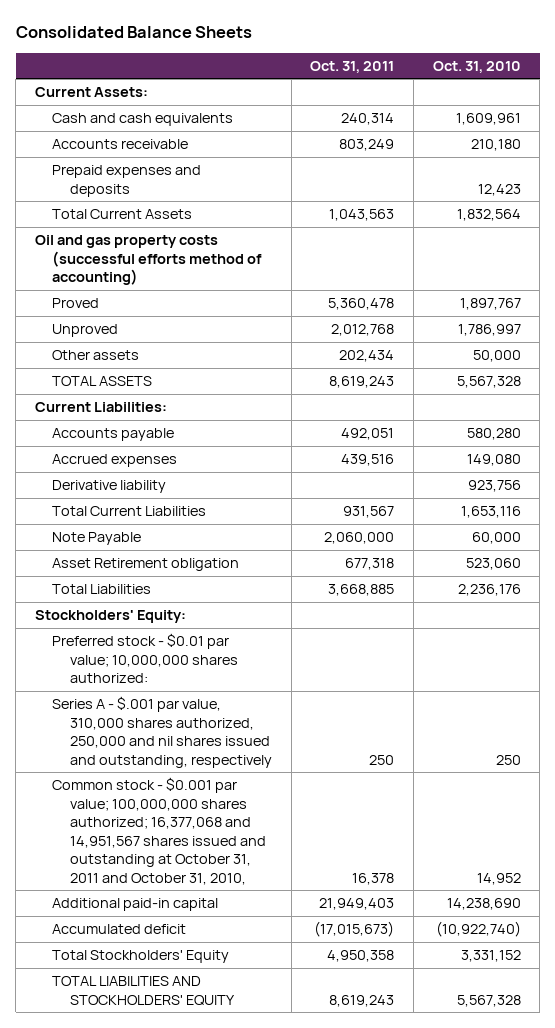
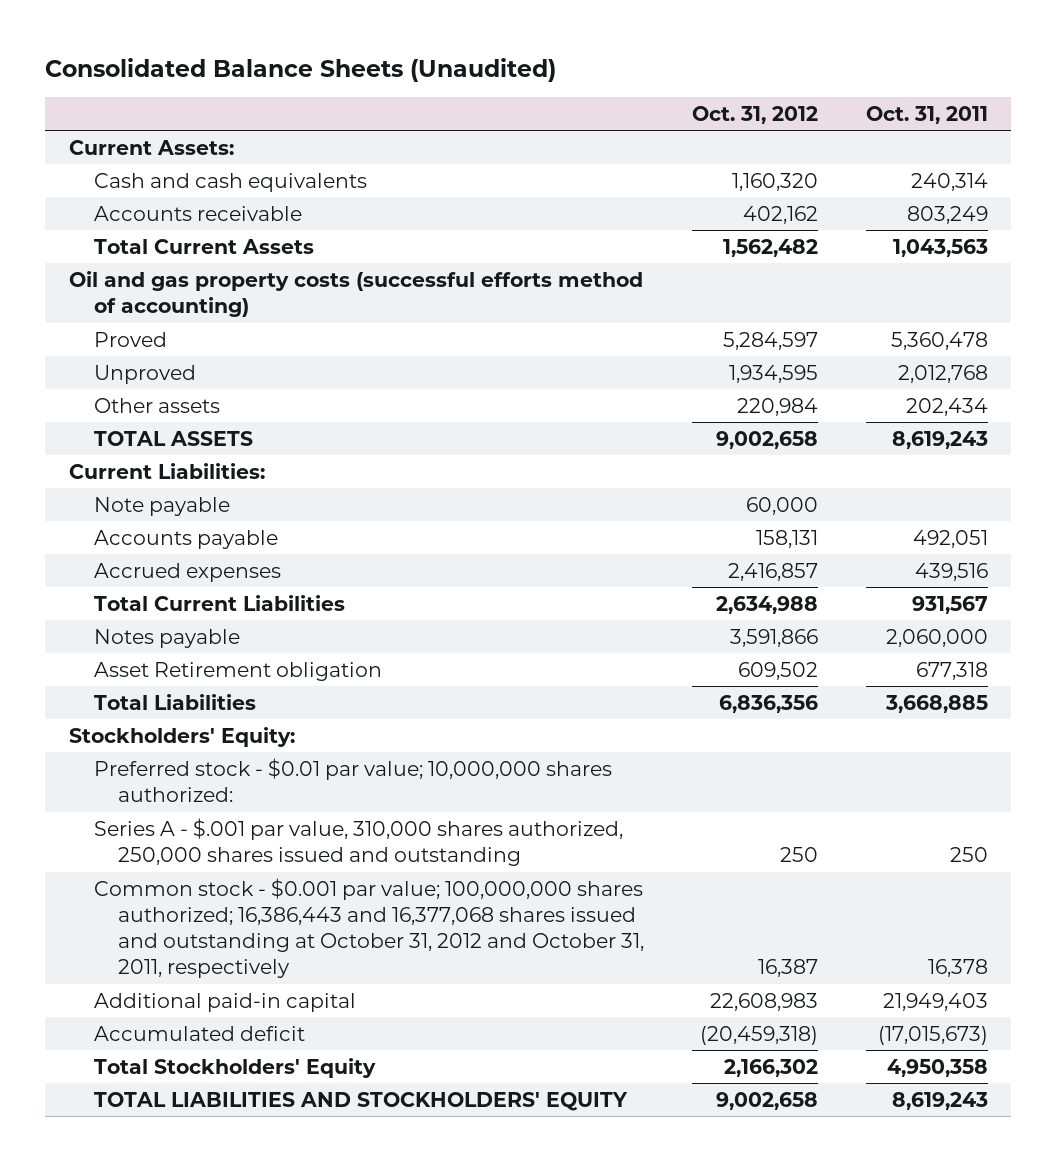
[15,26,252,39] Consolidated Balance Sheets -> [45,57,557,82] Consolidated Balance Sheets (Unaudited)
[432,60,521,73] Oct. 31, 2010 -> none
none -> [691,105,818,124] Oct. 31, 2012
[52,165,202,197] Prepaid expenses and deposits -> none
none -> [93,496,230,516] Note payable
[52,480,167,494] Derivative liability -> none
[52,532,142,546] Note Payable -> [93,628,240,648] Notes payable
[52,696,273,768] Series A - $.001 par value, 310,000 shares authorized, 250,000 and nil shares issued and outstanding, respectively -> [93,817,623,866] Series A - $.001 par value, 310,000 shares authorized, 250,000 shares issued and outstanding
[52,777,267,885] Common stock - $0.001 par value; 100,000,000 shares authorized; 16,377,068 and 14,951,567 shares issued and outstanding at October 31, 2011 and October 31, 2010, -> [93,877,645,979] Common stock - $0.001 par value; 100,000,000 shares authorized; 16,386,443 and 16,377,068 shares issued and outstanding at October 31, 2012 and October 31, 2011, respectively

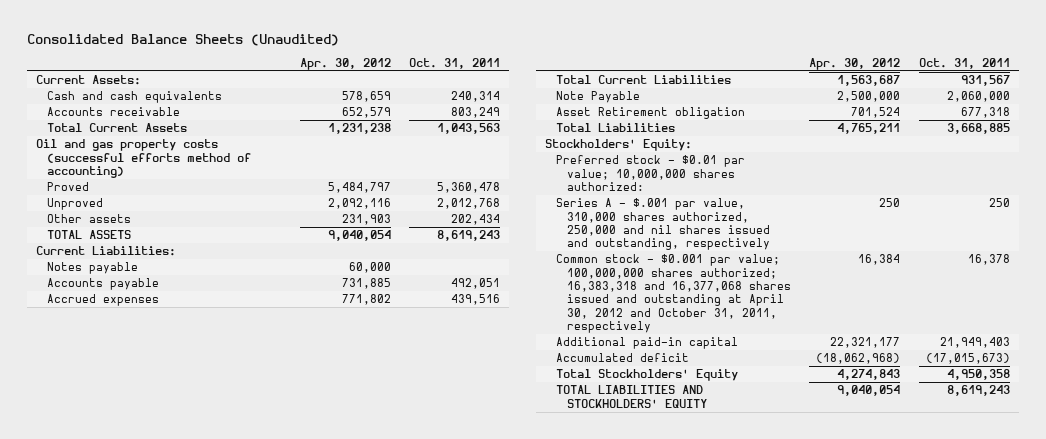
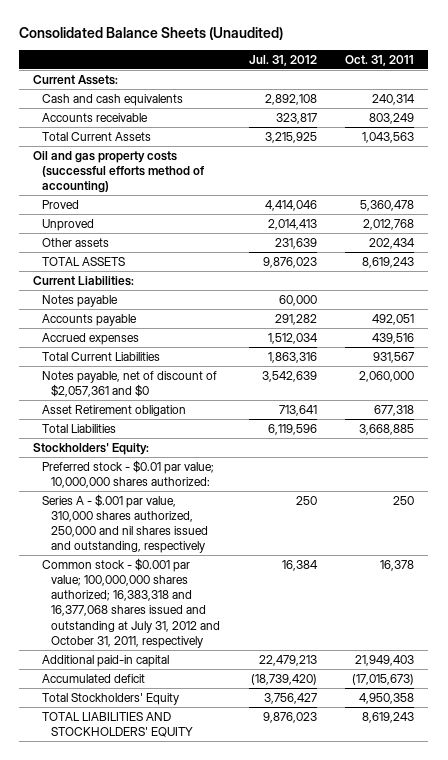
[300,57,392,70] Apr. 30, 2012 -> none
none -> [248,54,317,66] Jul. 31, 2012
[556,91,641,104] Note Payable -> [42,370,218,397] Notes payable, net of discount of $2,057,361 and $0
[556,254,792,334] Common stock - $0.001 par value; 100,000,000 shares authorized; 16,383,318 and 16,377,068 shares issued and outstanding at April 30, 2012 and October 31, 2011, respectively -> [42,557,221,648] Common stock - $0.001 par value; 100,000,000 shares authorized; 16,383,318 and 16,377,068 shares issued and outstanding at July 31, 2012 and October 31, 2011, respectively

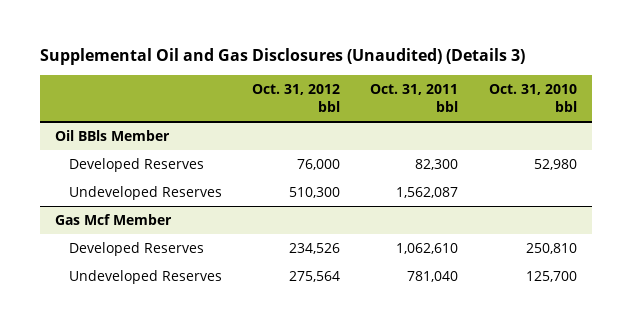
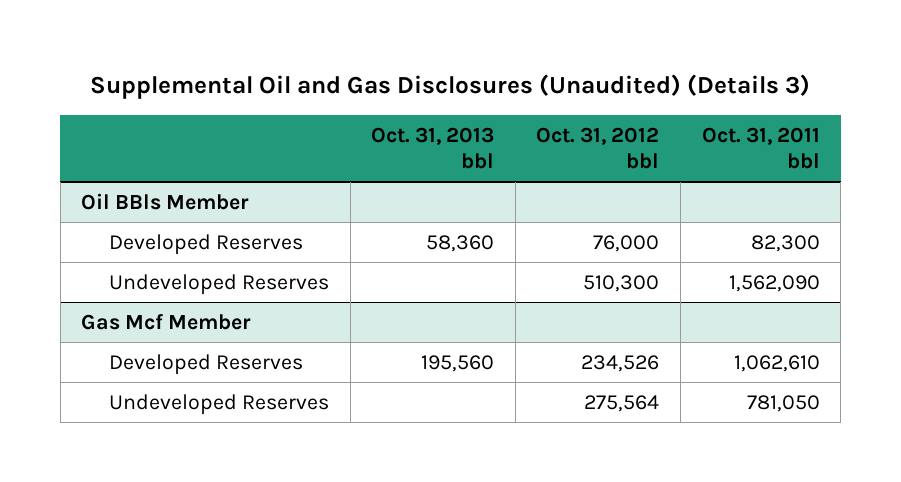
[488,84,577,113] Oct. 31, 2010 bbl -> none
none -> [371,126,495,169] Oct. 31, 2013 bbl
[396,186,459,198] 1,562,087 -> [728,274,820,292] 1,562,090
[407,270,459,282] 781,040 -> [746,394,820,412] 781,050

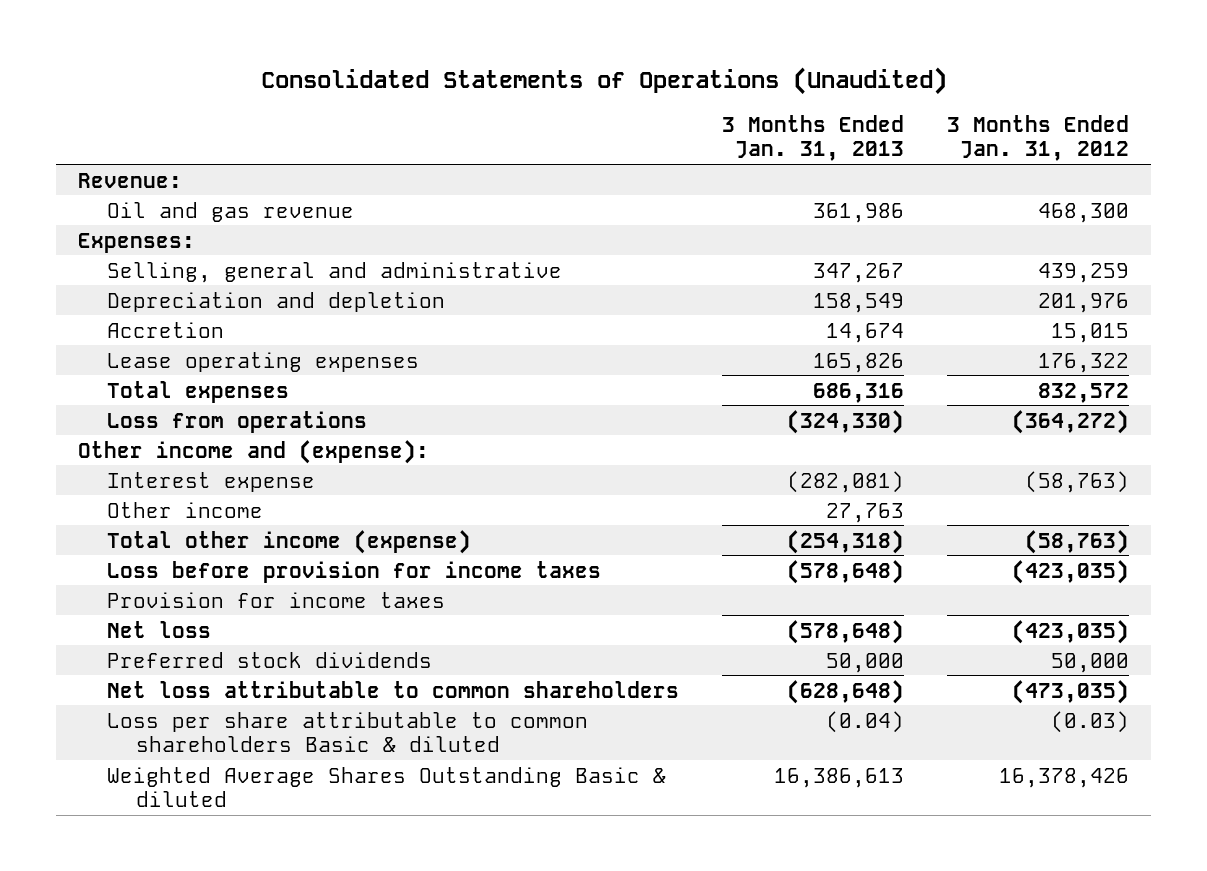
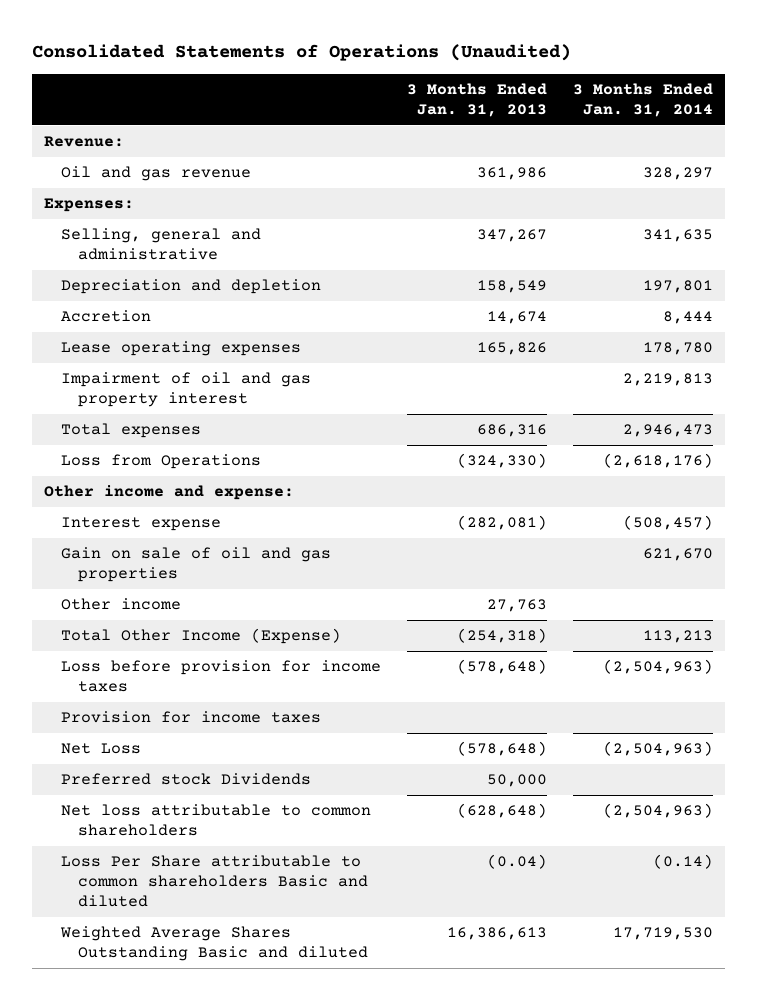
[947,114,1130,162] 3 Months Ended Jan. 31, 2012 -> none
none -> [572,83,713,118] 3 Months Ended Jan. 31, 2014
none -> [61,372,312,408] Impairment of oil and gas property interest
[106,410,367,433] Loss from operations -> [61,454,262,470] Loss from Operations
[77,439,429,464] Other income and (expense): -> [44,485,295,501] Other income and expense:
none -> [61,547,332,583] Gain on sale of oil and gas properties
[106,529,471,554] Total other income (expense) -> [61,628,342,645] Total Other Income (Expense)
[106,620,211,638] Net loss -> [61,743,142,755] Net Loss
[106,651,432,668] Preferred stock dividends -> [61,773,312,786] Preferred stock Dividends
[106,711,588,752] Loss per share attributable to common shareholders Basic & diluted -> [61,855,368,908] Loss Per Share attributable to common shareholders Basic and diluted
[106,766,666,807] Weighted Average Shares Outstanding Basic & diluted -> [60,926,368,962] Weighted Average Shares Outstanding Basic and diluted

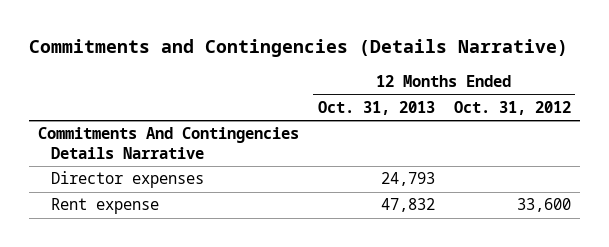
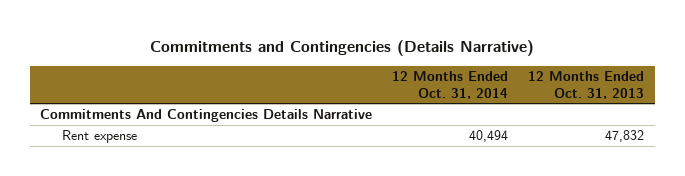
[453,101,571,116] Oct. 31, 2012 -> none
none -> [392,71,509,99] 12 Months Ended Oct. 31, 2014
[50,171,204,189] Director expenses -> none

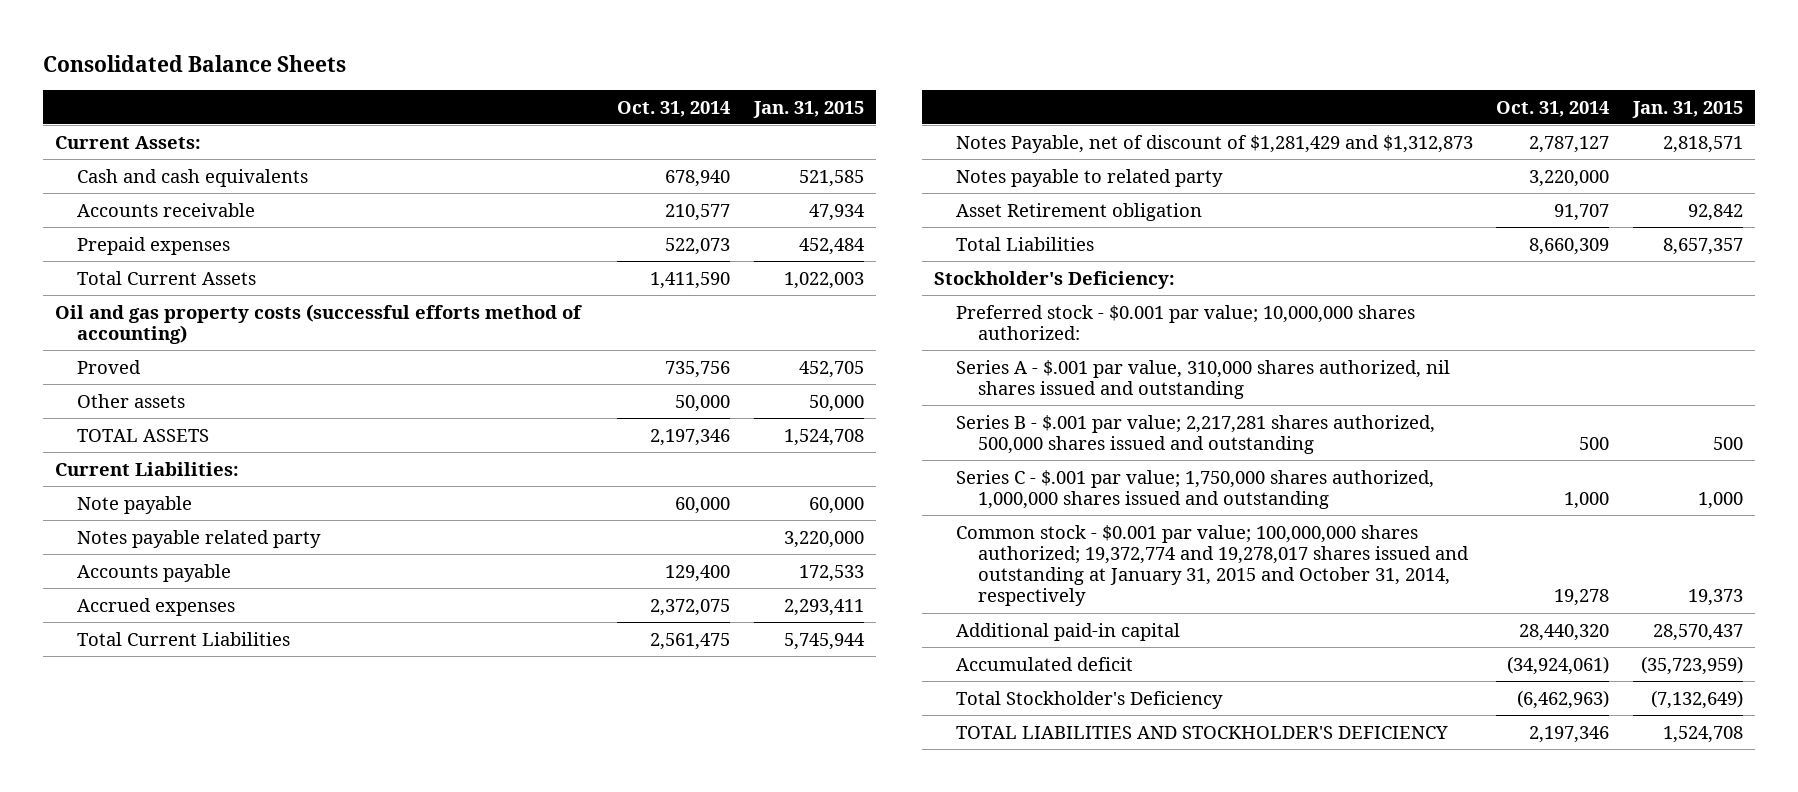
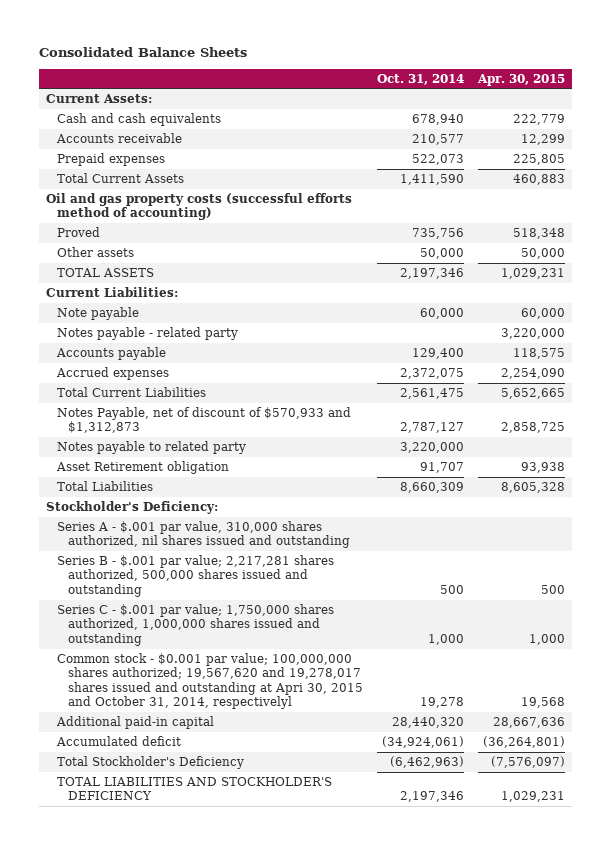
[752,100,864,118] Jan. 31, 2015 -> none
none -> [476,73,565,86] Apr. 30, 2015
[76,529,321,548] Notes payable related party -> [56,327,238,341] Notes payable - related party
[955,134,1473,153] Notes Payable, net of discount of $1,281,429 and $1,312,873 -> [56,407,351,434] Notes Payable, net of discount of $570,933 and $1,312,873
[955,304,1415,340] Preferred stock - $0.001 par value; 10,000,000 shares authorized: -> none
[955,524,1469,607] Common stock - $0.001 par value; 100,000,000 shares authorized; 19,372,774 and 19,278,017 shares issued and outstanding at January 31, 2015 and October 31, 2014, respectively -> [56,653,363,710] Common stock - $0.001 par value; 100,000,000 shares authorized; 19,567,620 and 19,278,017 shares issued and outstanding at Apri 30, 2015 and October 31, 2014, respectivelyl

